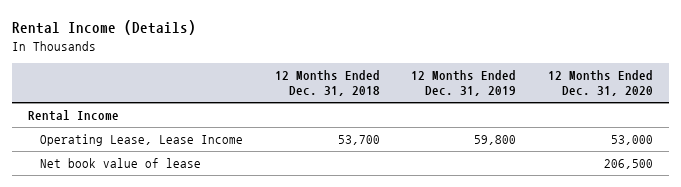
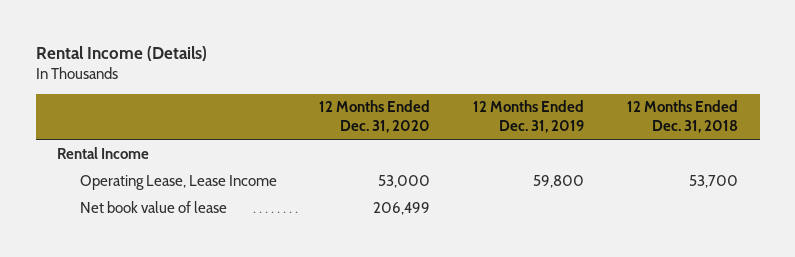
[604,159,654,170] 206,500 -> [373,201,431,215] 206,499

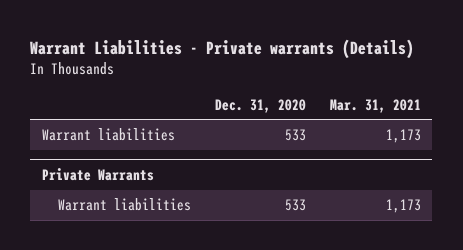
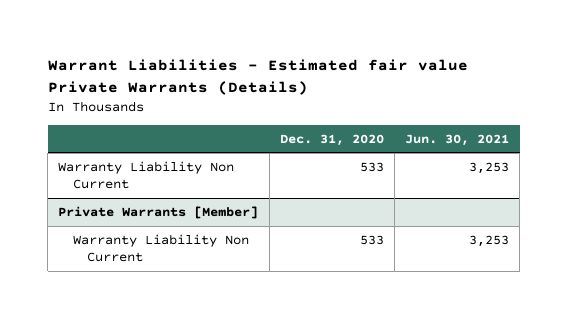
[30,38,415,59] Warrant Liabilities - Private warrants (Details) -> [47,58,468,95] Warrant Liabilities - Estimated fair value Private Warrants (Details)
[329,98,421,113] Mar. 31, 2021 -> none
none -> [404,133,509,146] Jun. 30, 2021
[42,128,176,142] Warrant liabilities -> [58,160,235,190] Warranty Liability Non Current
[42,167,155,181] Private Warrants -> [58,205,259,219] Private Warrants [Member]
[58,198,192,212] Warrant liabilities -> [72,233,249,263] Warranty Liability Non Current

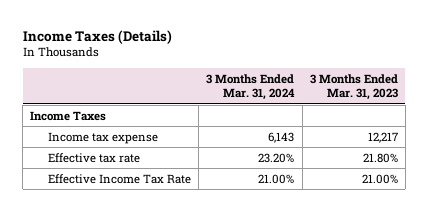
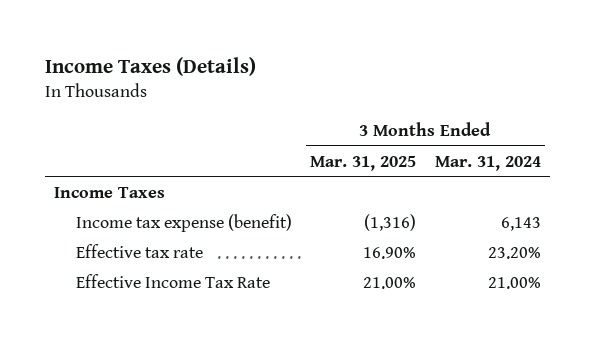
[309,73,398,101] 3 Months Ended Mar. 31, 2023 -> none
none -> [310,155,417,171] Mar. 31, 2025
[48,131,159,144] Income tax expense -> [75,213,292,232] Income tax expense (benefit)

